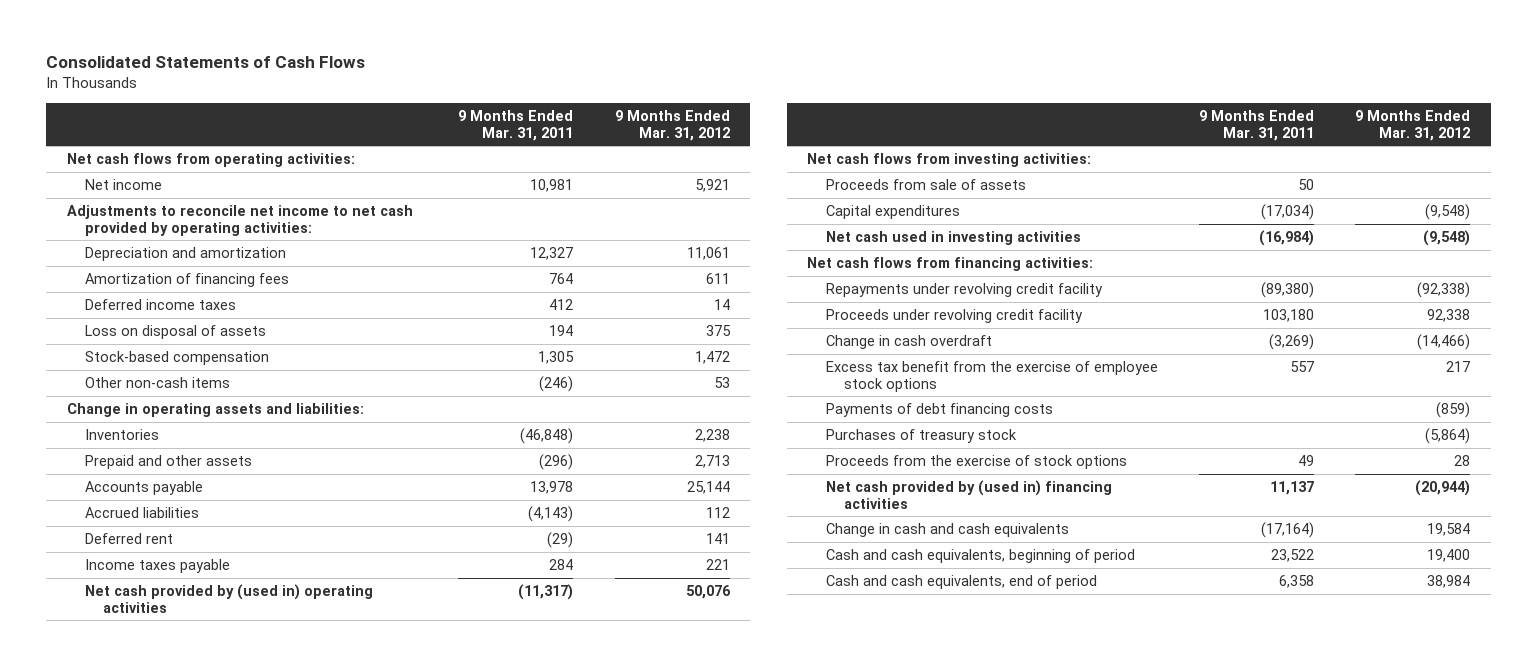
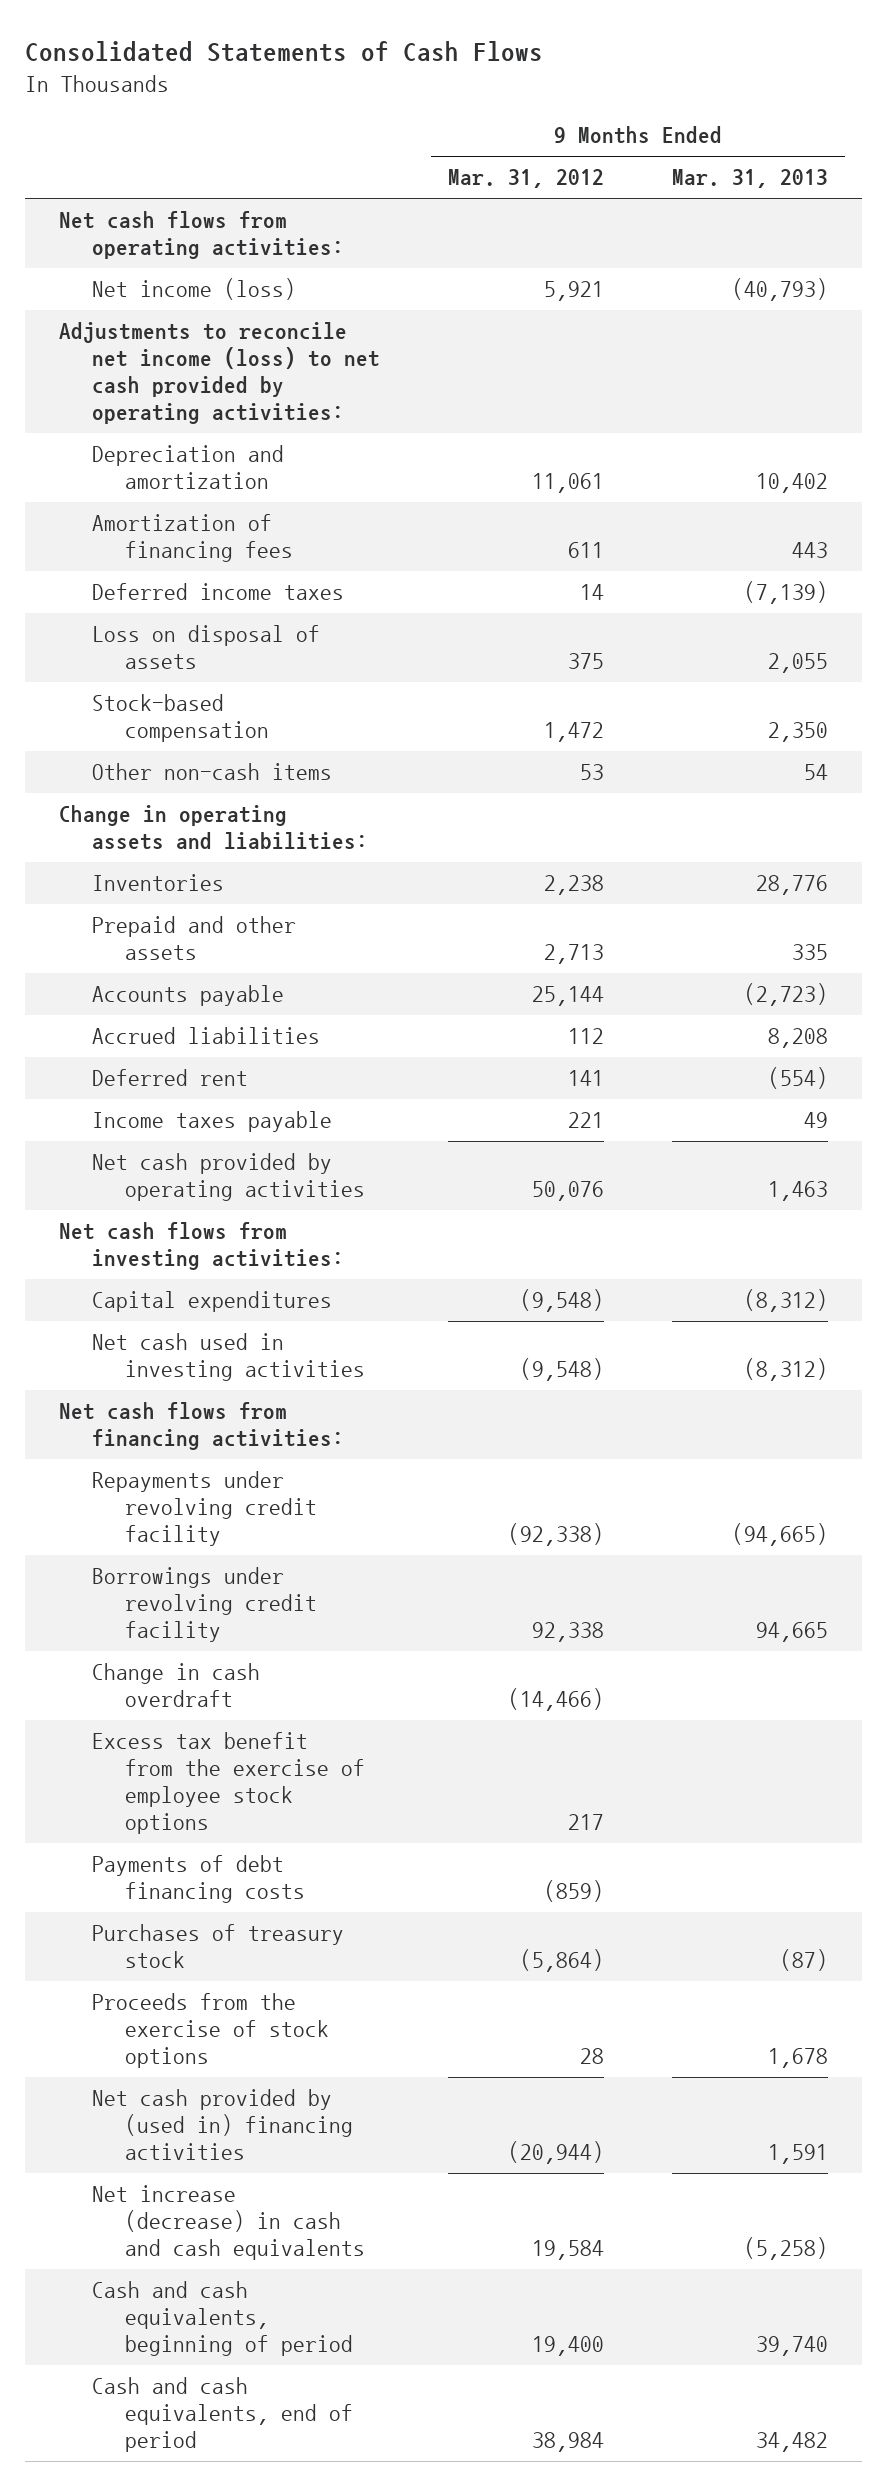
[458,109,574,141] 9 Months Ended Mar. 31, 2011 -> none
none -> [671,169,828,189] Mar. 31, 2013
[84,178,162,190] Net income -> [91,278,296,301] Net income (loss)
[66,204,413,236] Adjustments to reconcile net income to net cash provided by operating activities: -> [58,322,380,425] Adjustments to reconcile net income (loss) to net cash provided by operating activities:
[84,583,373,613] Net cash provided by (used in) operating activities -> [91,1153,365,1202] Net cash provided by operating activities
[825,178,1026,190] Proceeds from sale of assets -> none
[825,308,1083,323] Proceeds under revolving credit facility -> [91,1567,317,1643] Borrowings under revolving credit facility
[825,522,1069,537] Change in cash and cash equivalents -> [91,2185,365,2261] Net increase (decrease) in cash and cash equivalents

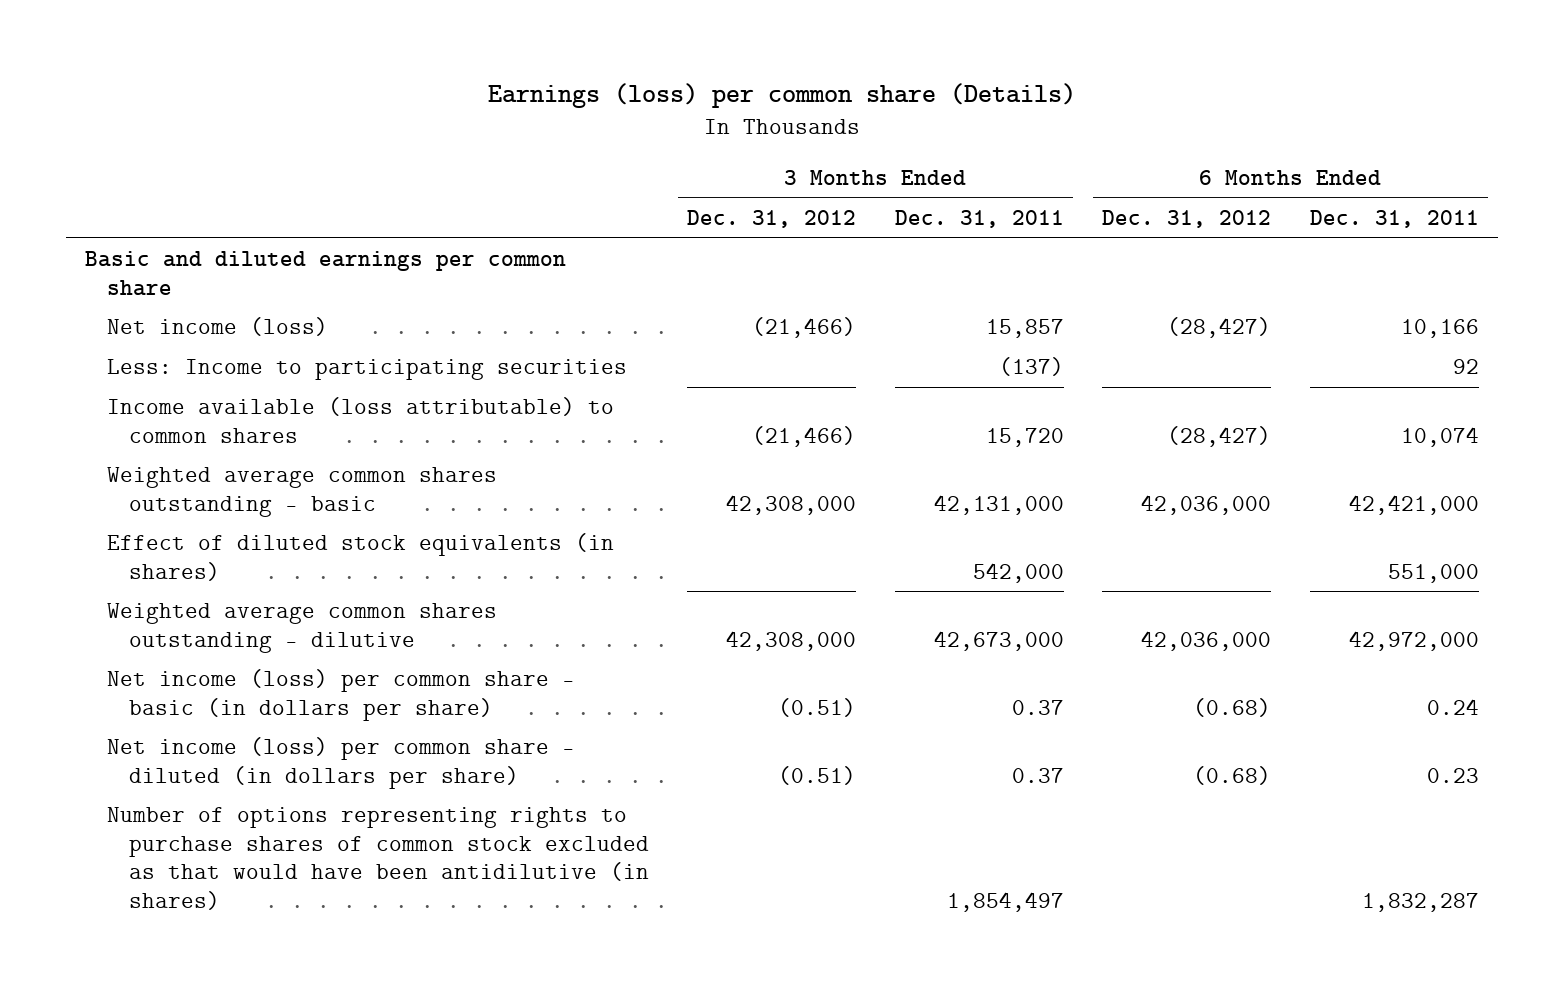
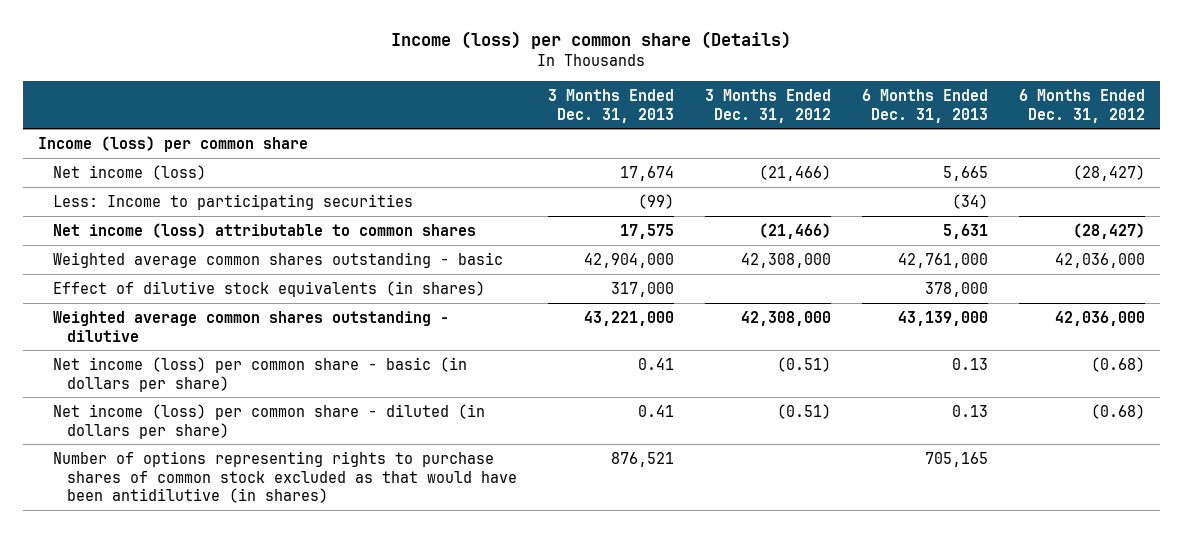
[487,83,1076,109] Earnings (loss) per common share (Details) -> [391,31,792,50] Income (loss) per common share (Details)
[894,209,1064,228] Dec. 31, 2011 -> none
[1309,209,1479,228] Dec. 31, 2011 -> none
none -> [548,88,675,123] 3 Months Ended Dec. 31, 2013
none -> [861,88,988,123] 6 Months Ended Dec. 31, 2013
[84,251,566,296] Basic and diluted earnings per common share -> none
none -> [38,135,309,152] Income (loss) per common share
[106,397,614,443] Income available (loss attributable) to common shares -> [52,222,476,238] Net income (loss) attributable to common shares
[106,533,614,581] Effect of diluted stock equivalents (in shares) -> [52,280,485,297] Effect of dilutive stock equivalents (in shares)

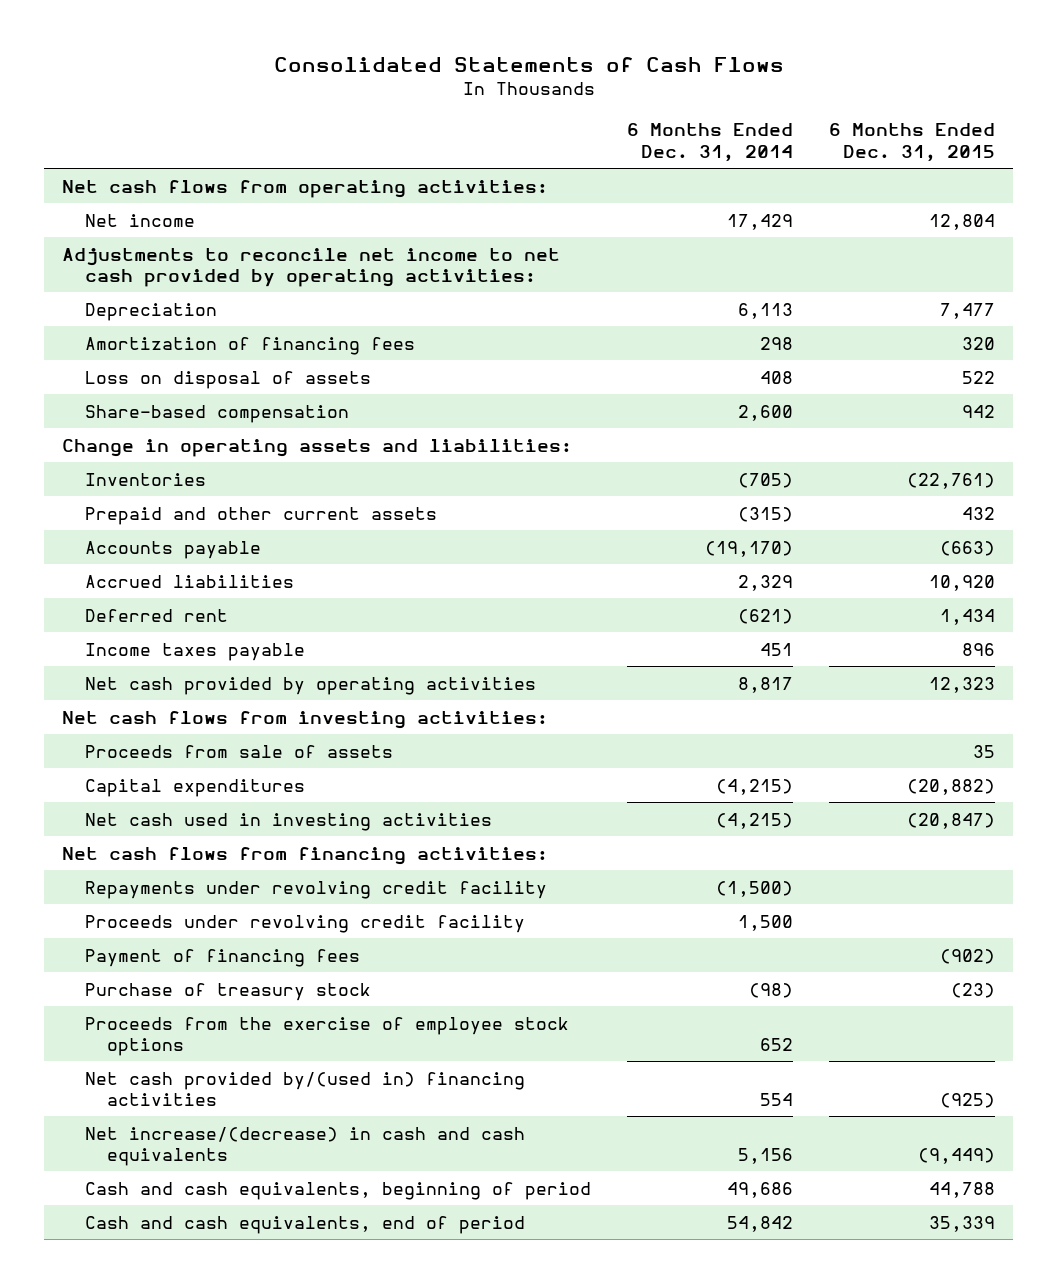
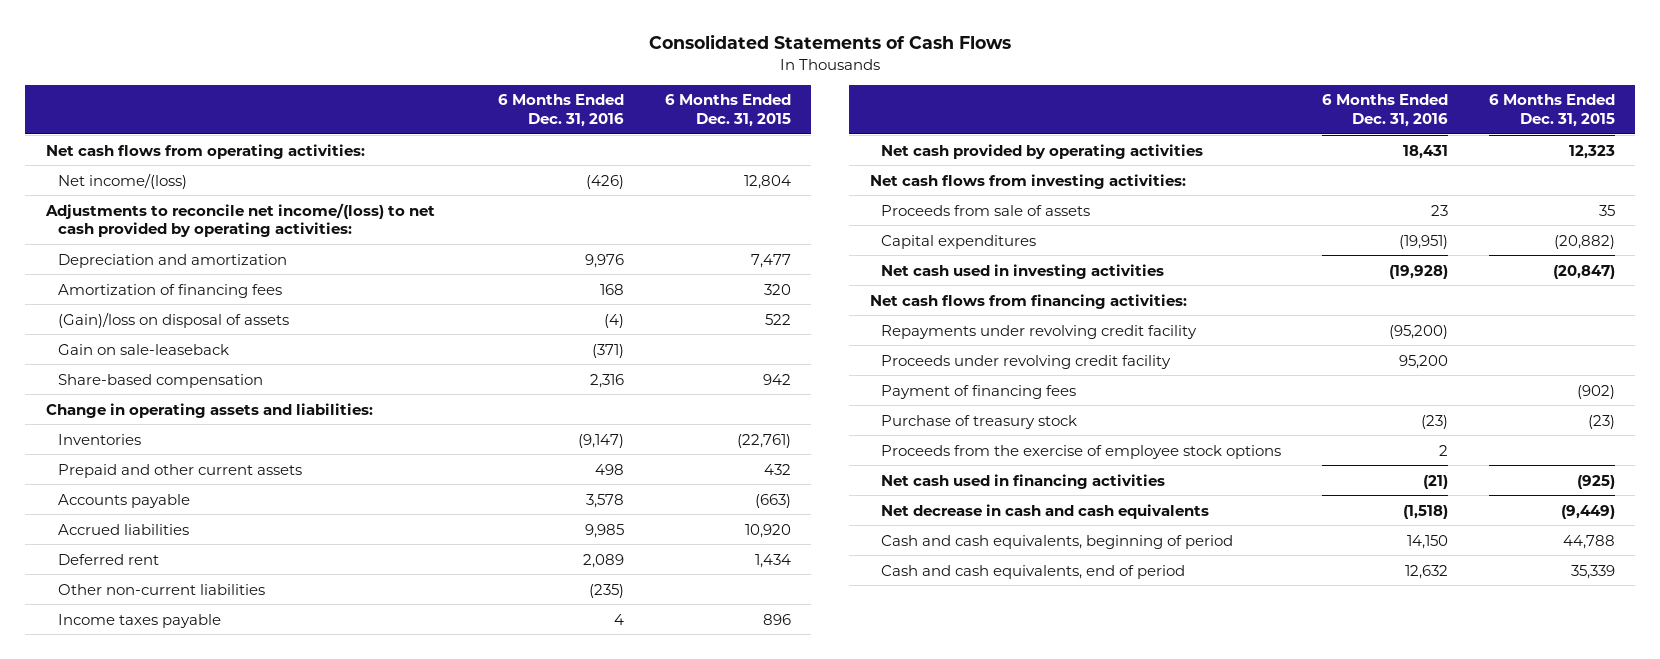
[626,123,793,162] 6 Months Ended Dec. 31, 2014 -> none
none -> [498,94,625,127] 6 Months Ended Dec. 31, 2016
[84,213,195,227] Net income -> [57,172,187,189] Net income/(loss)
[62,247,561,288] Adjustments to reconcile net income to net cash provided by operating activities: -> [44,202,435,237] Adjustments to reconcile net income/(loss) to net cash provided by operating activities:
[84,302,217,321] Depreciation -> [57,253,287,268] Depreciation and amortization
[84,370,371,389] Loss on disposal of assets -> [57,311,289,328] (Gain)/loss on disposal of assets
none -> [57,343,229,355] Gain on sale-leaseback
none -> [57,583,265,595] Other non-current liabilities
[84,1071,525,1107] Net cash provided by/(used in) financing activities -> [881,473,1166,489] Net cash used in financing activities
[84,1126,525,1167] Net increase/(decrease) in cash and cash equivalents -> [881,503,1210,519] Net decrease in cash and cash equivalents

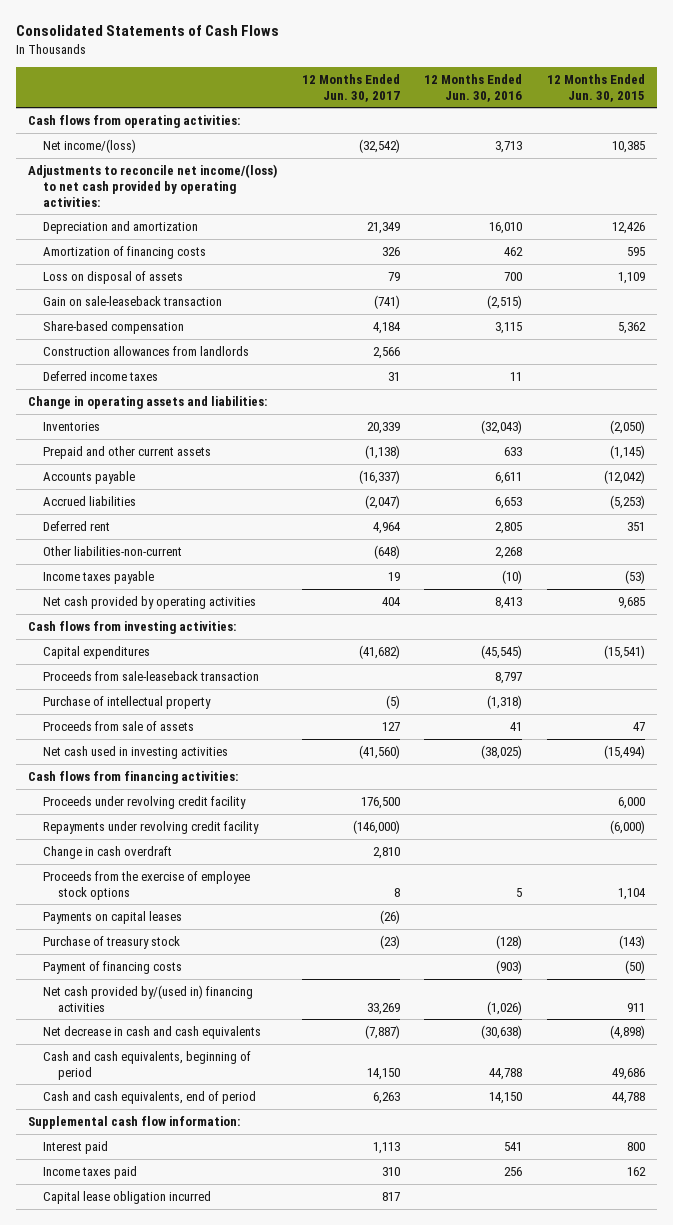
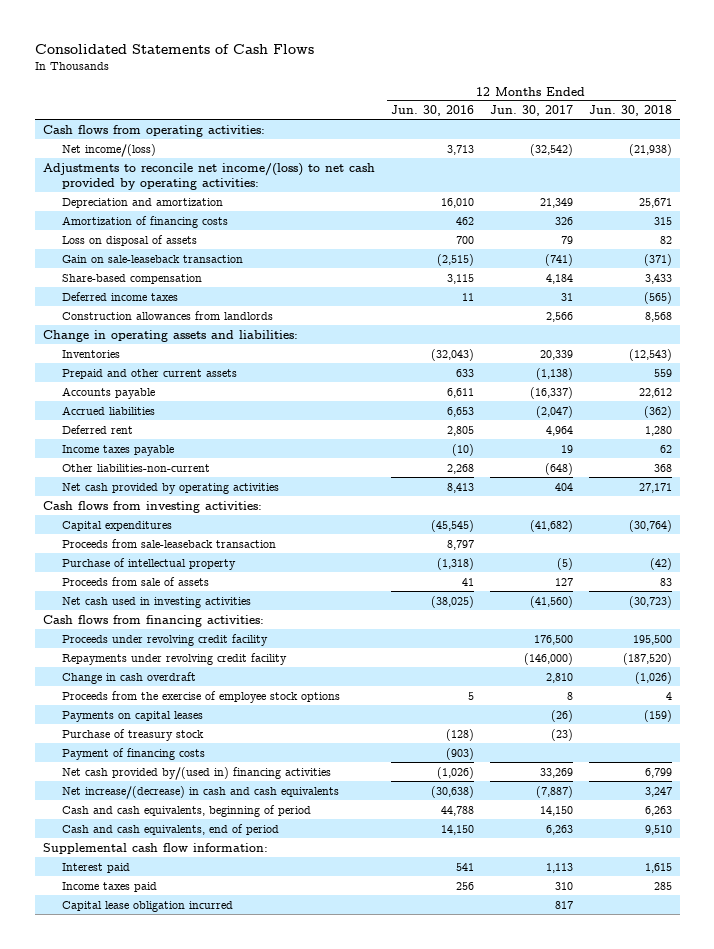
[546,73,645,102] 12 Months Ended Jun. 30, 2015 -> none
none -> [588,105,672,117] Jun. 30, 2018
[43,345,250,356] Construction allowances from landlords -> [61,310,273,320] Construction allowances from landlords
[43,545,183,556] Other liabilities-non-current -> [61,463,210,472] Other liabilities-non-current
[43,1025,262,1039] Net decrease in cash and cash equivalents -> [61,785,339,799] Net increase/(decrease) in cash and cash equivalents

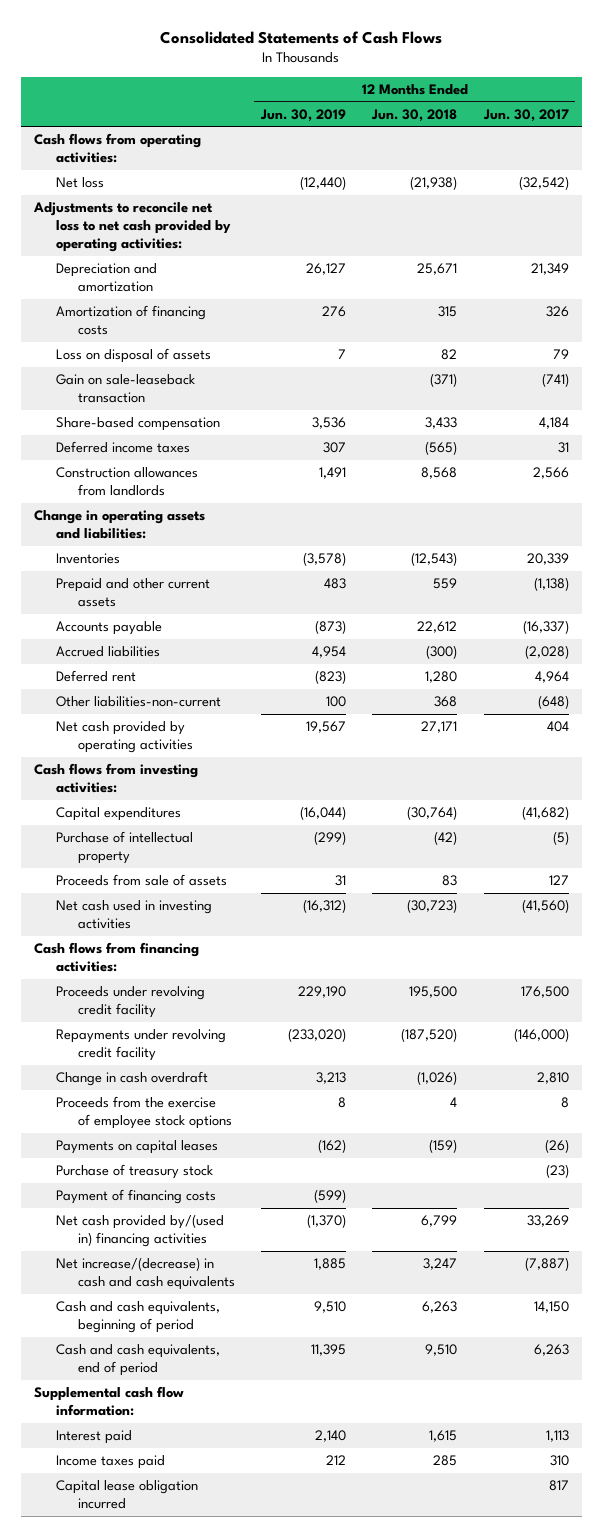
[390,105,474,117] Jun. 30, 2016 -> none
none -> [259,108,346,122] Jun. 30, 2019
[61,143,156,157] Net income/(loss) -> [55,177,104,189] Net loss
[42,162,375,191] Adjustments to reconcile net income/(loss) to net cash provided by operating activities: -> [32,202,231,253] Adjustments to reconcile net loss to net cash provided by operating activities:
[535,405,573,418] (2,047) -> [524,645,569,660] (2,028)
[643,405,672,418] (362) -> [426,645,458,660] (300)
[61,444,174,456] Income taxes payable -> none
[61,538,276,548] Proceeds from sale-leaseback transaction -> none

